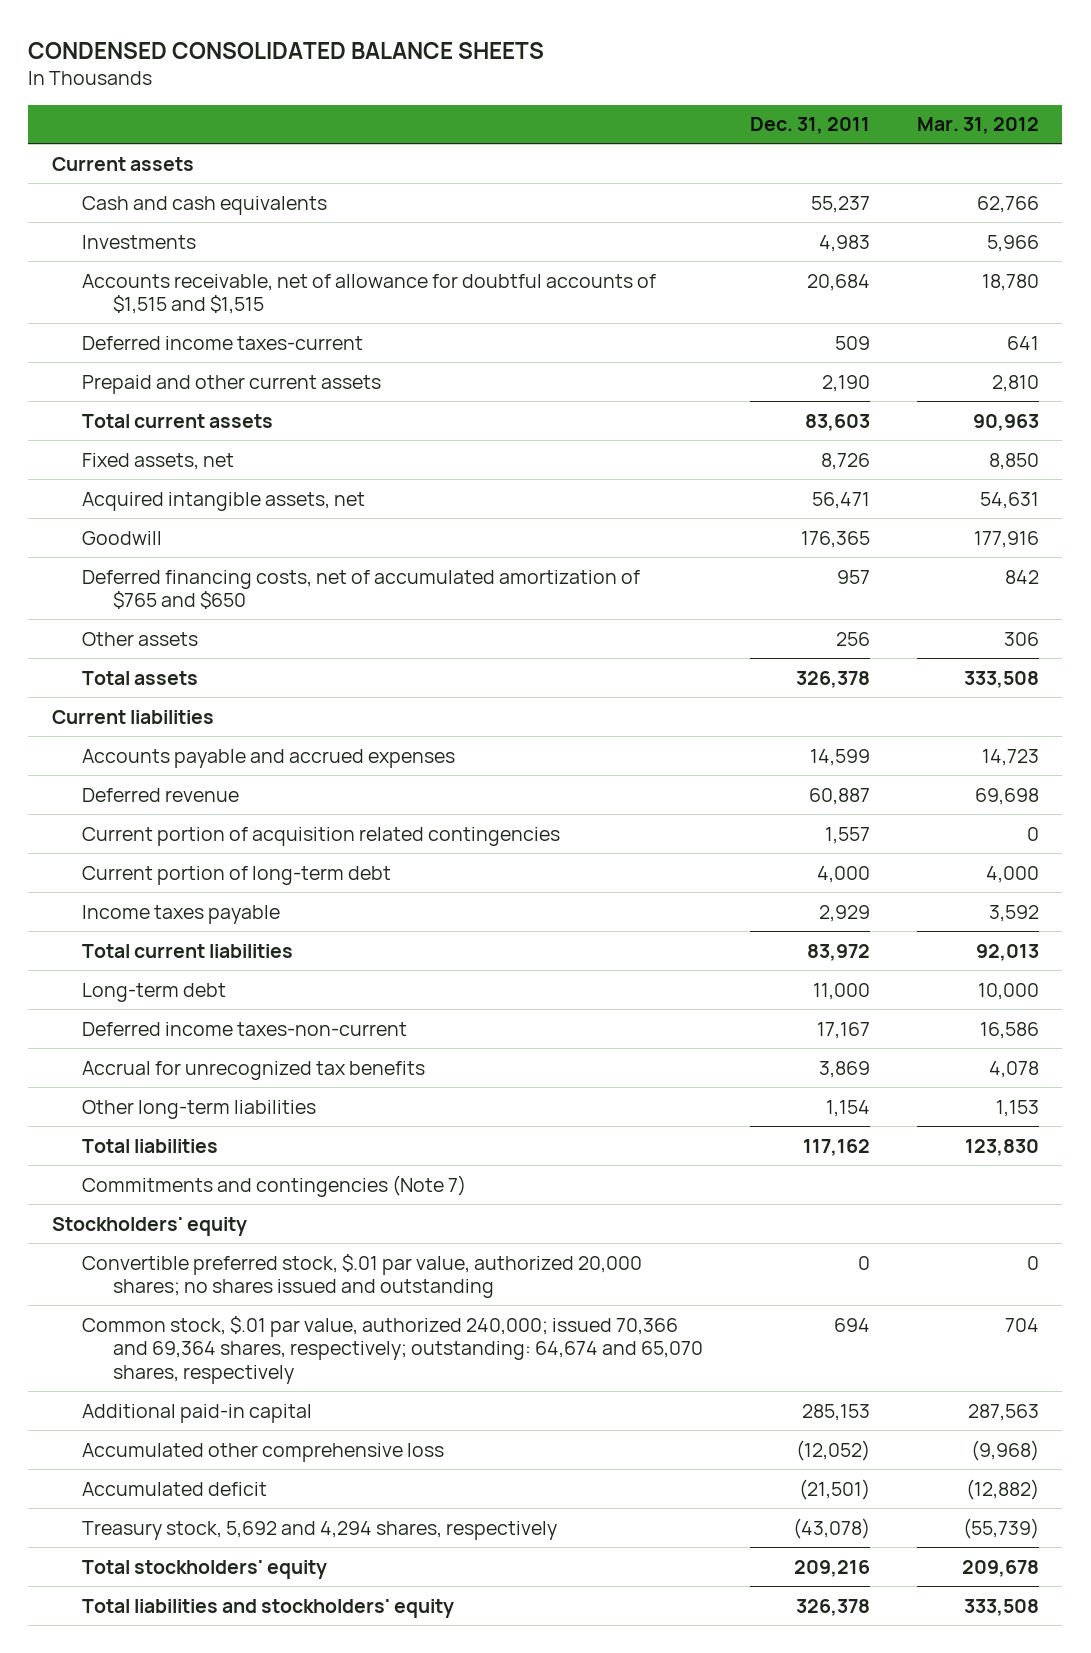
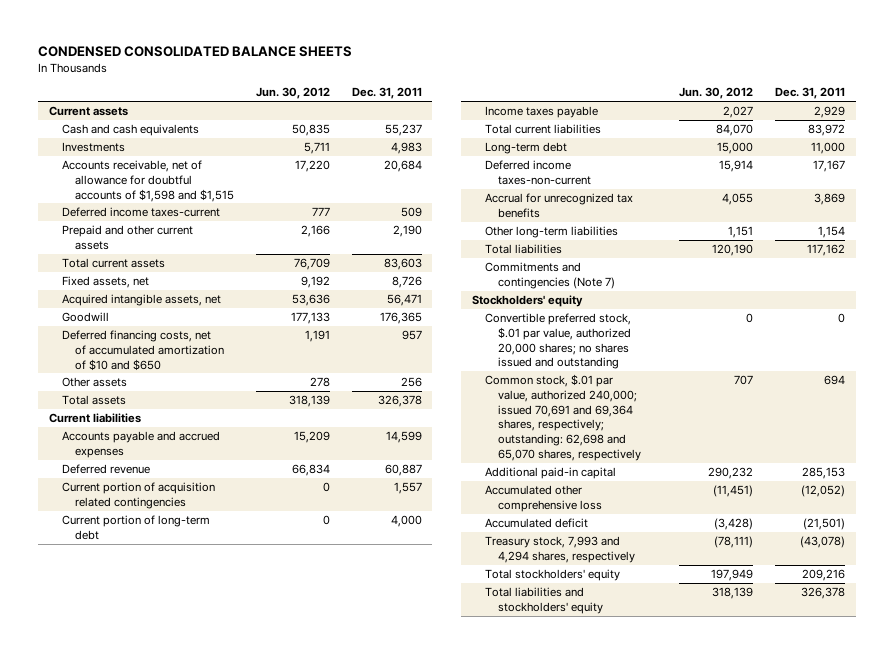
[916,117,1039,135] Mar. 31, 2012 -> none
none -> [255,87,330,100] Jun. 30, 2012
[82,273,657,315] Accounts receivable, net of allowance for doubtful accounts of $1,515 and $1,515 -> [62,160,234,202] Accounts receivable, net of allowance for doubtful accounts of $1,598 and $1,515
[82,569,641,610] Deferred financing costs, net of accumulated amortization of $765 and $650 -> [62,330,224,371] Deferred financing costs, net of accumulated amortization of $10 and $650
[82,1315,704,1384] Common stock, $.01 par value, authorized 240,000; issued 70,366 and 69,364 shares, respectively; outstanding: 64,674 and 65,070 shares, respectively -> [485,374,642,461] Common stock, $.01 par value, authorized 240,000; issued 70,691 and 69,364 shares, respectively; outstanding: 62,698 and 65,070 shares, respectively
[82,1520,558,1540] Treasury stock, 5,692 and 4,294 shares, respectively -> [485,536,636,563] Treasury stock, 7,993 and 4,294 shares, respectively

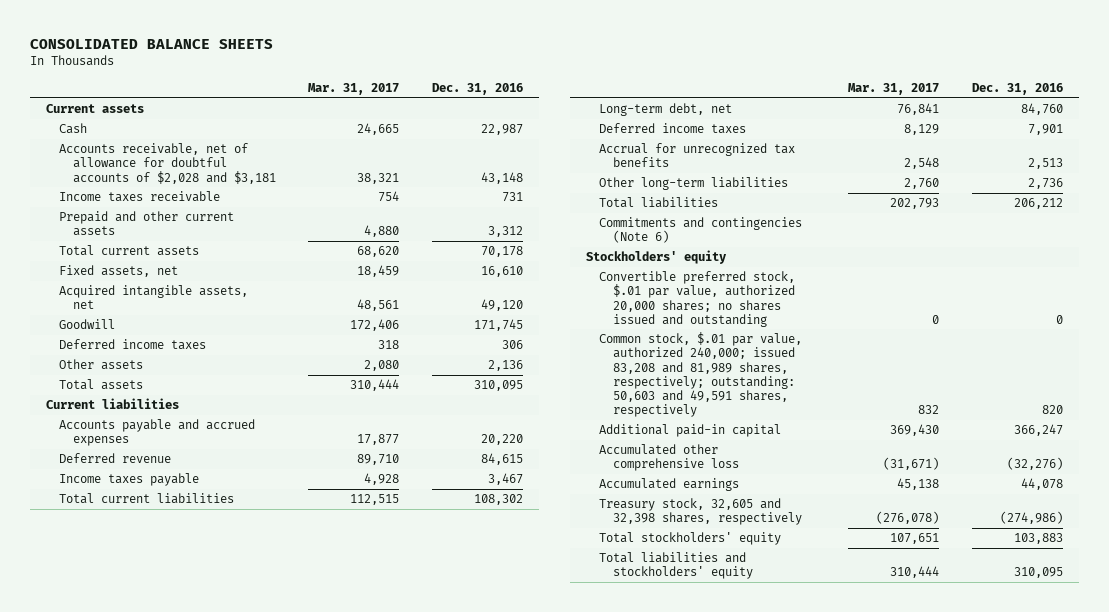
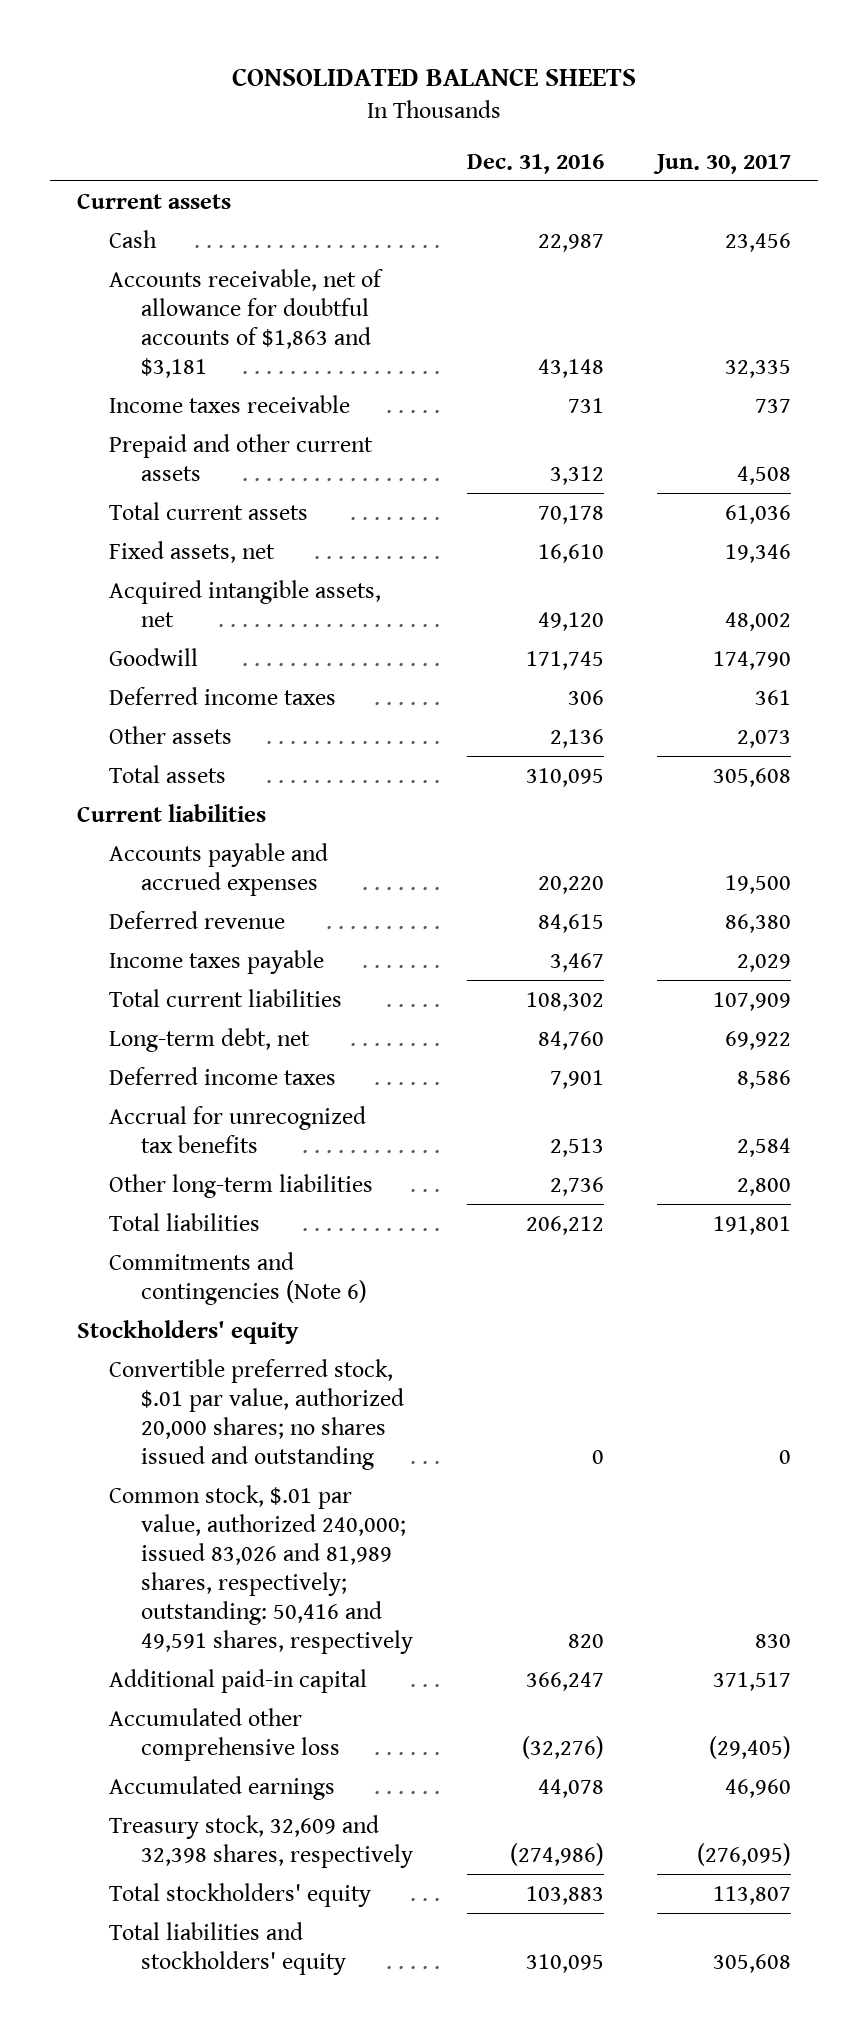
[308,83,400,96] Mar. 31, 2017 -> none
none -> [653,153,792,174] Jun. 30, 2017
[59,143,276,184] Accounts receivable, net of allowance for doubtful accounts of $2,028 and $3,181 -> [108,268,383,378] Accounts receivable, net of allowance for doubtful accounts of $1,863 and $3,181
[599,332,803,417] Common stock, $.01 par value, authorized 240,000; issued 83,208 and 81,989 shares, respectively; outstanding: 50,603 and 49,591 shares, respectively -> [108,1484,413,1654] Common stock, $.01 par value, authorized 240,000; issued 83,026 and 81,989 shares, respectively; outstanding: 50,416 and 49,591 shares, respectively
[599,498,802,526] Treasury stock, 32,605 and 32,398 shares, respectively -> [108,1814,413,1868] Treasury stock, 32,609 and 32,398 shares, respectively

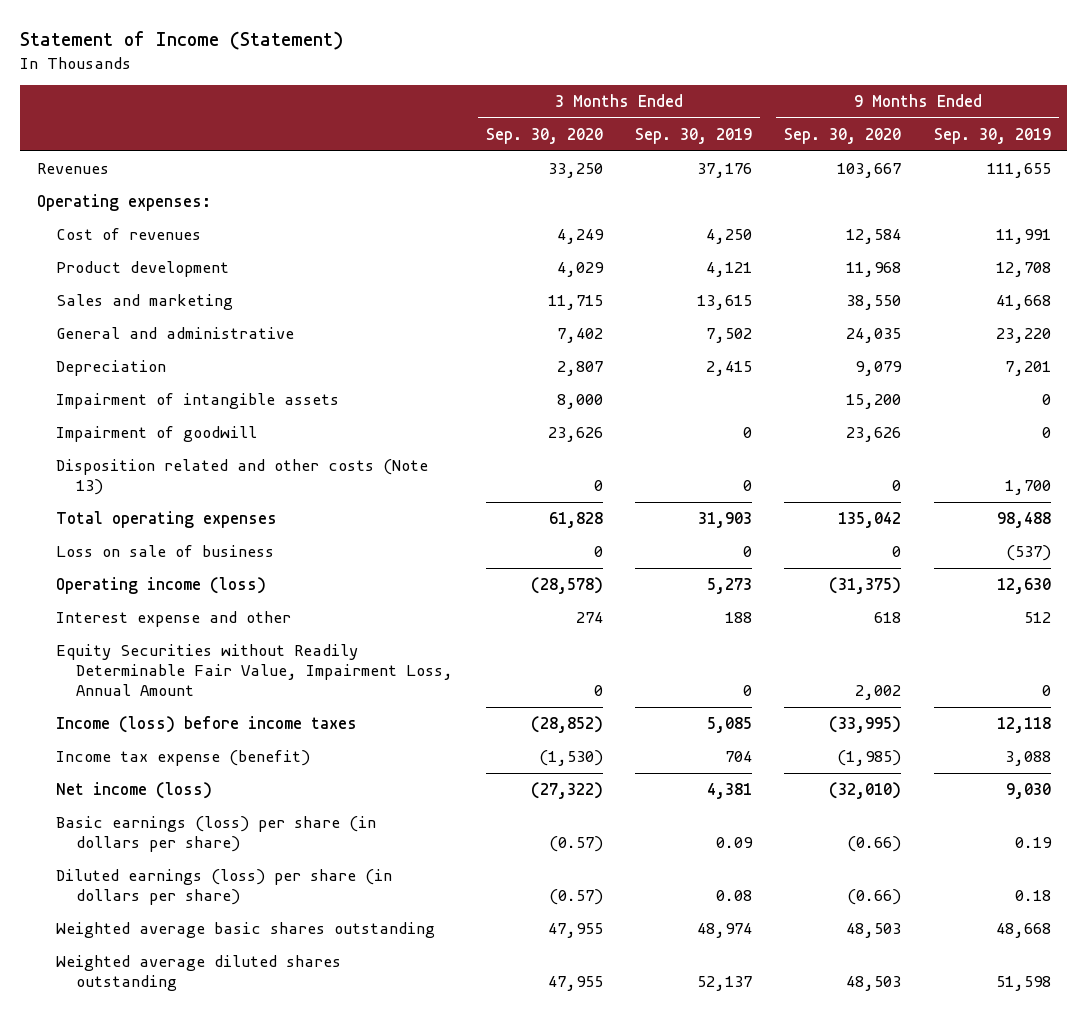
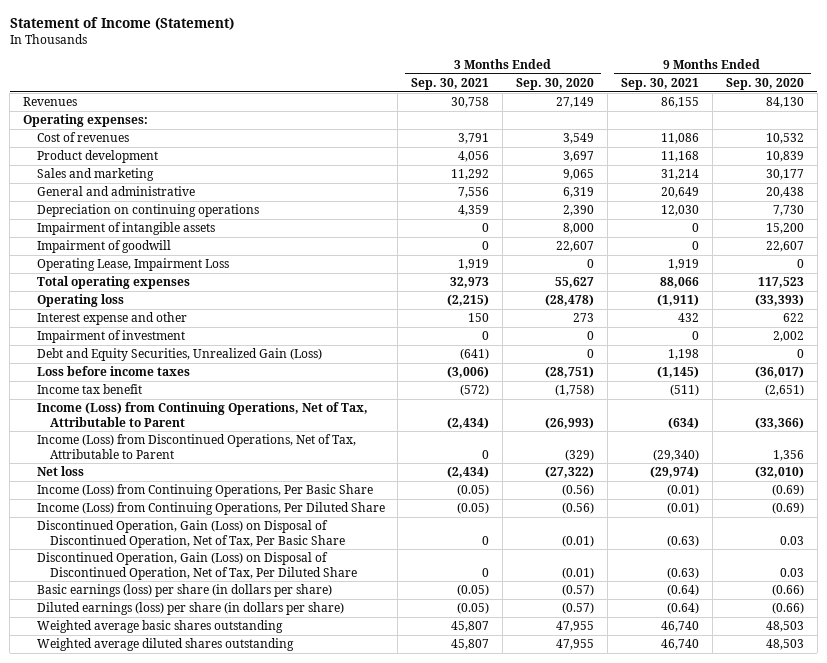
[635,128,753,145] Sep. 30, 2019 -> none
[933,128,1051,145] Sep. 30, 2019 -> none
none -> [411,78,490,91] Sep. 30, 2021
none -> [621,78,700,91] Sep. 30, 2021
[547,163,603,179] 33,250 -> [556,97,595,109] 27,149
[837,163,902,179] 103,667 -> [765,97,804,109] 84,130
[56,360,167,377] Depreciation -> none
[556,229,604,245] 4,249 -> [563,133,595,145] 3,549
[846,229,902,245] 12,584 -> [765,133,804,145] 10,532
[556,262,604,278] 4,029 -> [563,151,595,163] 3,697
[846,262,902,278] 11,968 -> [765,151,804,163] 10,839
[547,295,603,311] 11,715 -> [563,169,595,181] 9,065
[846,295,902,311] 38,550 -> [765,169,804,181] 30,177
[556,328,603,344] 7,402 -> [563,187,595,199] 6,319
[846,328,902,344] 24,035 -> [765,187,804,199] 20,438
none -> [36,204,259,218] Depreciation on continuing operations
[56,459,429,496] Disposition related and other costs (Note 13) -> none
[56,545,275,558] Loss on sale of business -> none
[547,427,603,443] 23,626 -> [556,241,595,253] 22,607
[846,427,902,443] 23,626 -> [765,241,804,253] 22,607
none -> [36,258,229,272] Operating Lease, Impairment Loss
[548,512,603,529] 61,828 -> [555,277,595,289] 55,627
[838,512,902,529] 135,042 -> [757,277,804,289] 117,523
[56,577,267,595] Operating income (loss) -> [36,294,124,308] Operating loss
[530,577,603,595] (28,578) -> [545,294,595,307] (28,478)
[829,577,902,595] (31,375) -> [754,294,804,307] (33,393)
[575,612,603,624] 274 -> [573,313,595,323] 273
[874,612,902,624] 618 -> [782,313,804,323] 622
[56,644,454,696] Equity Securities without Readily Determinable Fair Value, Impairment Loss, Annual Amount -> [36,330,185,344] Impairment of investment
none -> [36,348,322,362] Debt and Equity Securities, Unrealized Gain (Loss)
[56,716,358,734] Income (loss) before income taxes -> [36,366,190,377] Loss before income taxes
[530,716,603,734] (28,852) -> [545,366,595,379] (28,751)
[829,716,902,734] (33,995) -> [754,366,804,379] (36,017)
[56,750,311,767] Income tax expense (benefit) -> [36,384,142,395] Income tax benefit
[538,750,603,767] (1,530) -> [555,384,595,397] (1,758)
[837,750,902,767] (1,985) -> [764,384,804,397] (2,651)
none -> [36,402,368,427] Income (Loss) from Continuing Operations, Net of Tax, Attributable to Parent
none -> [36,434,356,459] Income (Loss) from Discontinued Operations, Net of Tax, Attributable to Parent
[56,782,213,800] Net income (loss) -> [36,466,84,477] Net loss
none -> [36,484,373,498] Income (Loss) from Continuing Operations, Per Basic Share
none -> [36,502,385,516] Income (Loss) from Continuing Operations, Per Diluted Share
none -> [36,520,346,548] Discontinued Operation, Gain (Loss) on Disposal of Discontinued Operation, Net of Tax, Per Basic Share
none -> [36,552,358,580] Discontinued Operation, Gain (Loss) on Disposal of Discontinued Operation, Net of Tax, Per Diluted Share

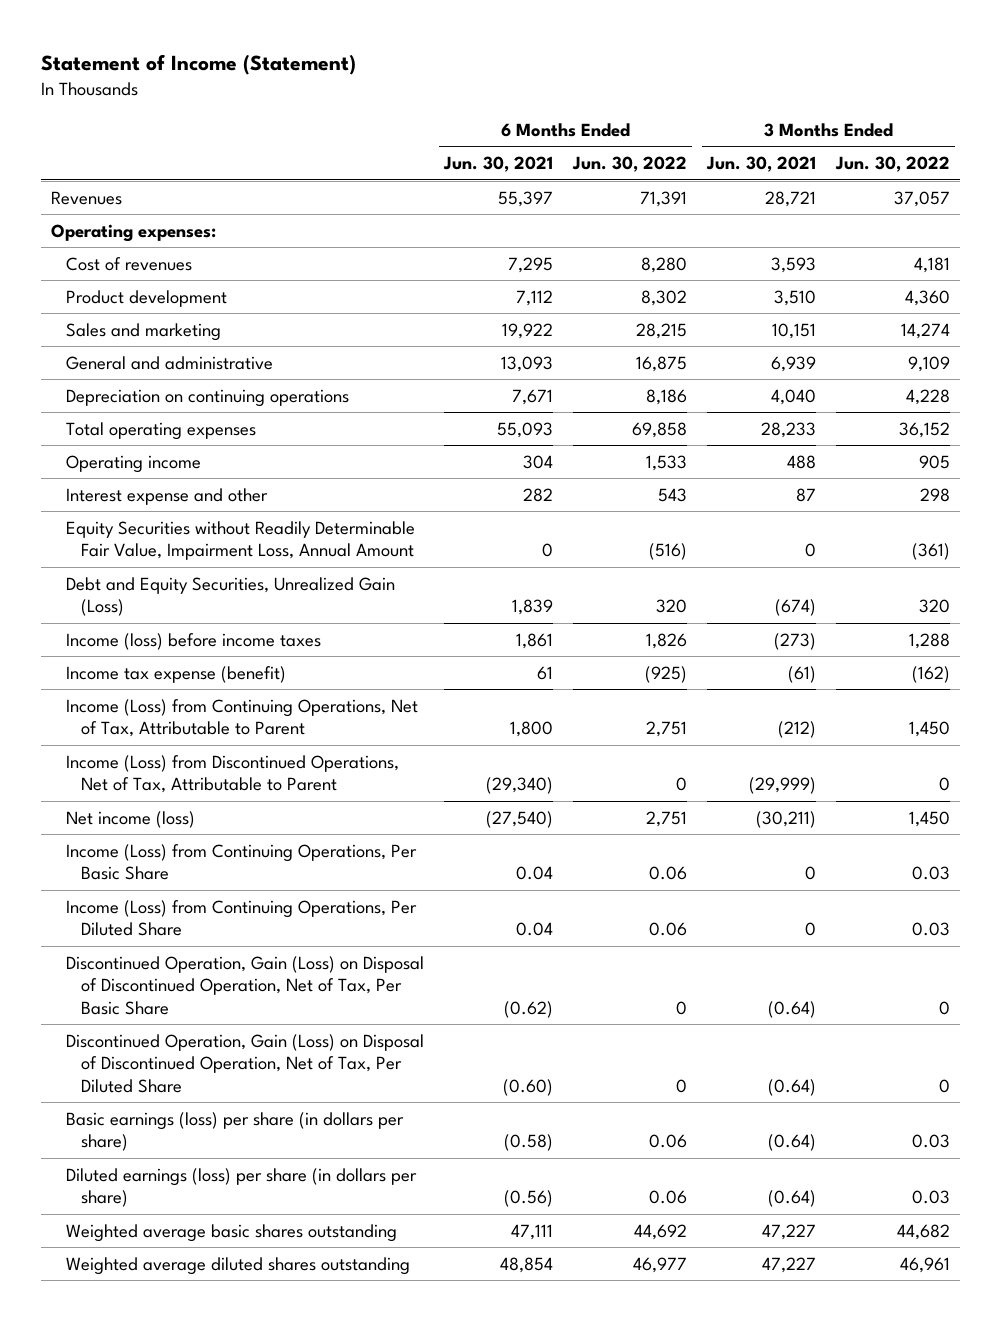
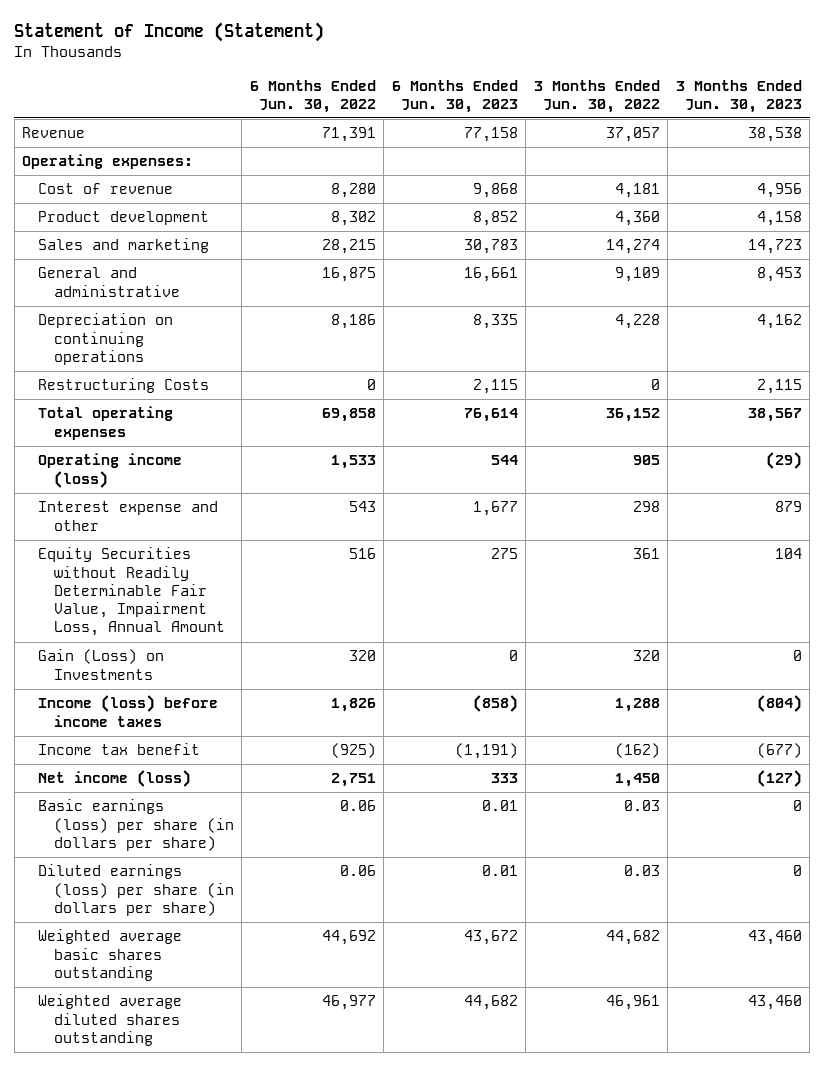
[443,156,554,173] Jun. 30, 2021 -> none
[706,156,817,173] Jun. 30, 2021 -> none
none -> [391,79,518,113] 6 Months Ended Jun. 30, 2023
none -> [675,79,802,113] 3 Months Ended Jun. 30, 2023
[50,190,122,205] Revenues -> [22,127,86,139] Revenue
[65,256,192,271] Cost of revenues -> [37,183,173,195] Cost of revenue
none -> [37,378,209,394] Restructuring Costs
[65,454,201,473] Operating income -> [37,453,182,488] Operating income (loss)
[649,543,688,561] (516) -> [348,548,376,560] 516
[912,543,951,561] (361) -> [632,548,660,560] 361
[65,576,395,617] Debt and Equity Securities, Unrealized Gain (Loss) -> [37,649,164,680] Gain (Loss) on Investments
[65,698,418,738] Income (Loss) from Continuing Operations, Net of Tax, Attributable to Parent -> none
[65,754,399,794] Income (Loss) from Discontinued Operations, Net of Tax, Attributable to Parent -> none
[65,665,286,683] Income tax expense (benefit) -> [37,743,200,756] Income tax benefit
[65,843,417,881] Income (Loss) from Continuing Operations, Per Basic Share -> none
[65,899,417,937] Income (Loss) from Continuing Operations, Per Diluted Share -> none
[65,955,424,1015] Discontinued Operation, Gain (Loss) on Disposal of Discontinued Operation, Net of Tax, Per Basic Share -> none
[65,1033,424,1093] Discontinued Operation, Gain (Loss) on Disposal of Discontinued Operation, Net of Tax, Per Diluted Share -> none

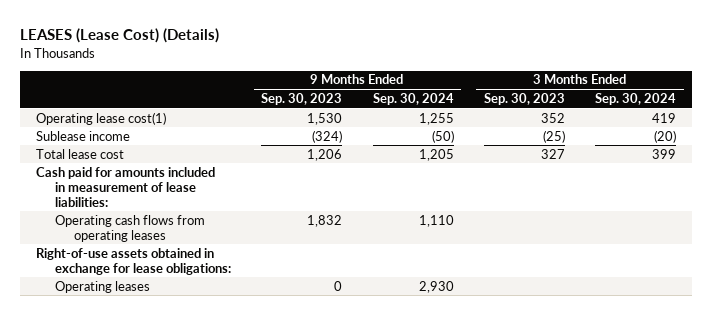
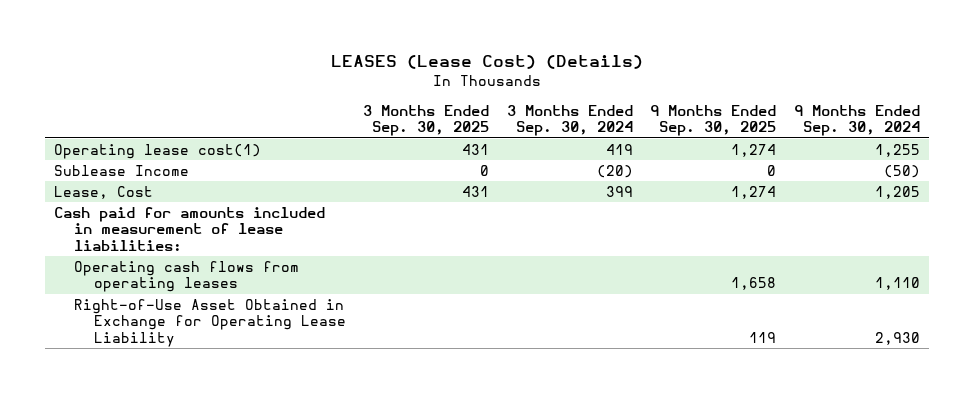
[261,92,343,105] Sep. 30, 2023 -> none
[483,92,565,105] Sep. 30, 2023 -> none
none -> [363,104,490,137] 3 Months Ended Sep. 30, 2025
none -> [650,104,777,137] 9 Months Ended Sep. 30, 2025
[35,130,130,141] Sublease income -> [54,164,190,176] Sublease Income
[35,148,124,159] Total lease cost -> [54,185,154,199] Lease, Cost
[35,247,231,275] Right-of-use assets obtained in exchange for lease obligations: -> none
[54,280,150,293] Operating leases -> [73,298,346,348] Right-of-Use Asset Obtained in Exchange for Operating Lease Liability

